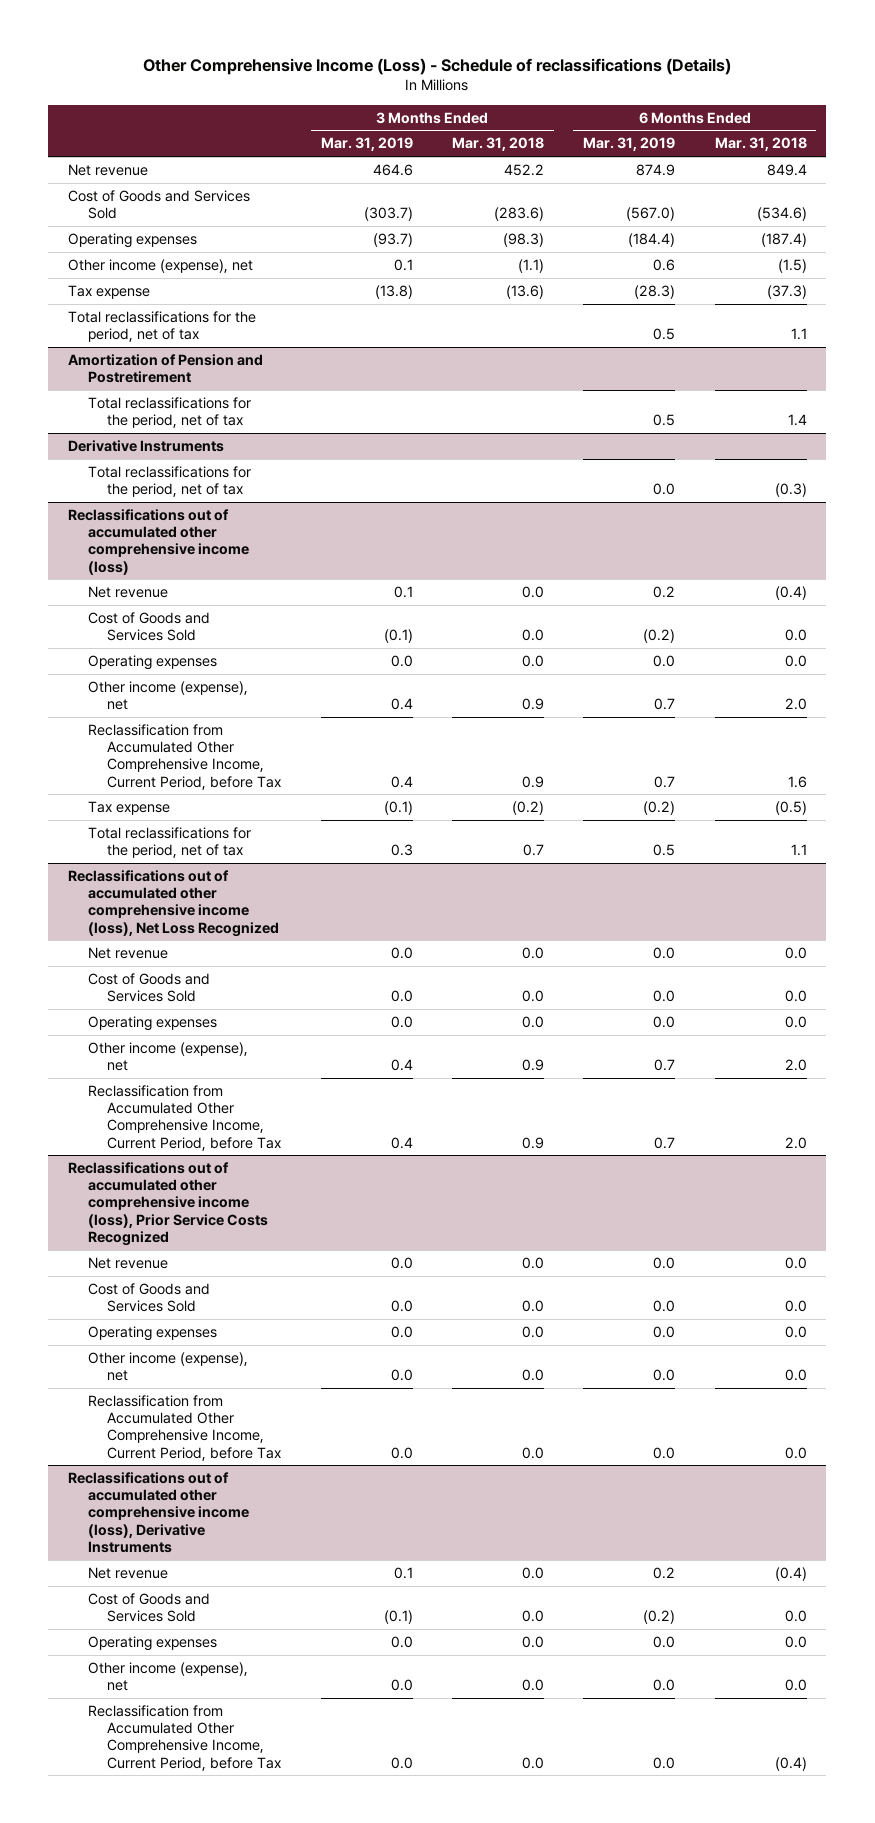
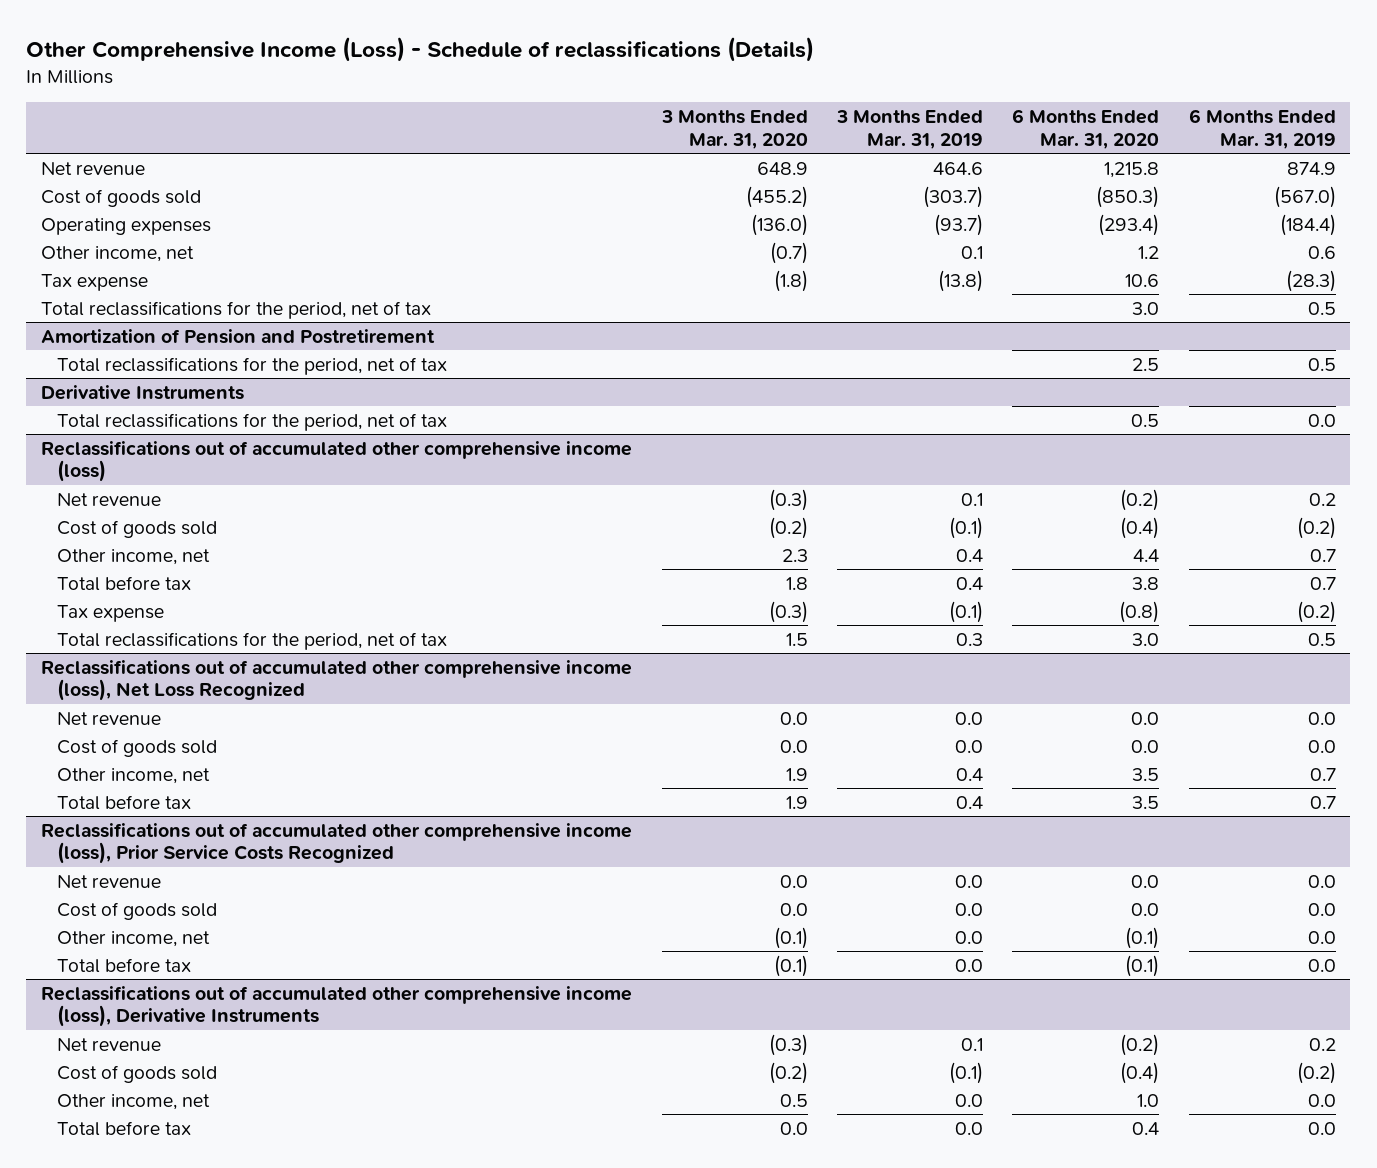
[452,137,545,152] Mar. 31, 2018 -> none
[714,137,807,152] Mar. 31, 2018 -> none
none -> [660,109,808,149] 3 Months Ended Mar. 31, 2020
none -> [1012,108,1160,149] 6 Months Ended Mar. 31, 2020
[68,190,251,220] Cost of Goods and Services Sold -> [41,188,202,207] Cost of goods sold
[68,259,254,274] Other income (expense), net -> [41,245,195,262] Other income, net
[87,655,217,671] Operating expenses -> none
[87,612,210,642] Cost of Goods and Services Sold -> [57,519,218,538] Cost of goods sold
[87,681,248,711] Other income (expense), net -> [57,548,211,565] Other income, net
[87,724,282,790] Reclassification from Accumulated Other Comprehensive Income, Current Period, before Tax -> [57,575,192,591] Total before tax
[87,1016,217,1032] Operating expenses -> none
[87,973,210,1003] Cost of Goods and Services Sold -> [57,738,218,757] Cost of goods sold
[87,1042,248,1072] Other income (expense), net -> [57,767,211,784] Other income, net
[87,1085,282,1151] Reclassification from Accumulated Other Comprehensive Income, Current Period, before Tax -> [57,794,192,810] Total before tax
[87,1326,217,1342] Operating expenses -> none
[87,1283,210,1313] Cost of Goods and Services Sold -> [57,901,218,920] Cost of goods sold
[87,1352,248,1382] Other income (expense), net -> [57,930,211,947] Other income, net
[87,1395,282,1461] Reclassification from Accumulated Other Comprehensive Income, Current Period, before Tax -> [57,957,192,973] Total before tax
[87,1636,217,1652] Operating expenses -> none
[87,1593,210,1623] Cost of Goods and Services Sold -> [57,1064,218,1083] Cost of goods sold
[87,1662,248,1692] Other income (expense), net -> [57,1093,211,1110] Other income, net
[87,1705,282,1771] Reclassification from Accumulated Other Comprehensive Income, Current Period, before Tax -> [57,1120,192,1136] Total before tax

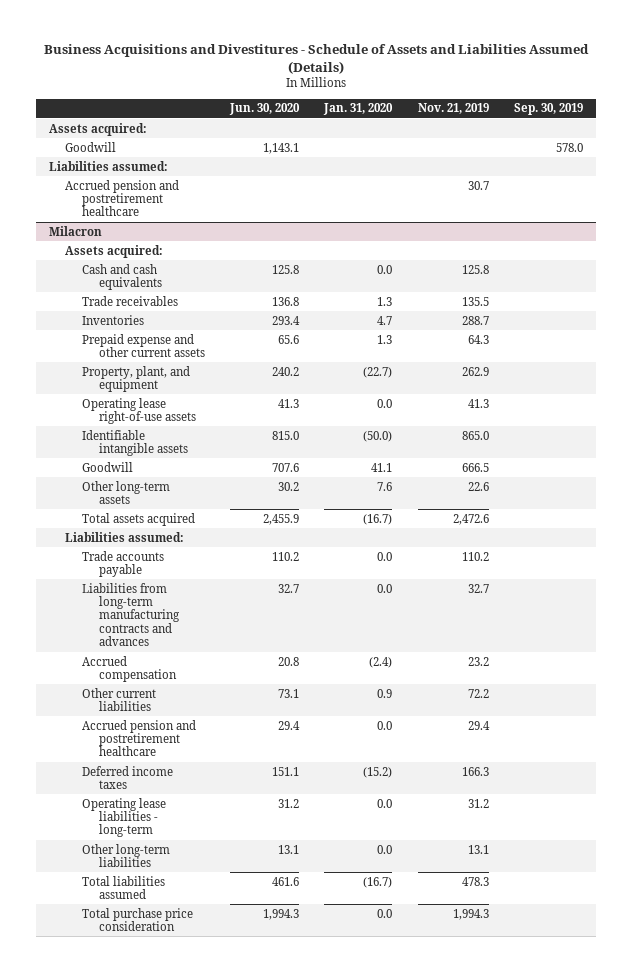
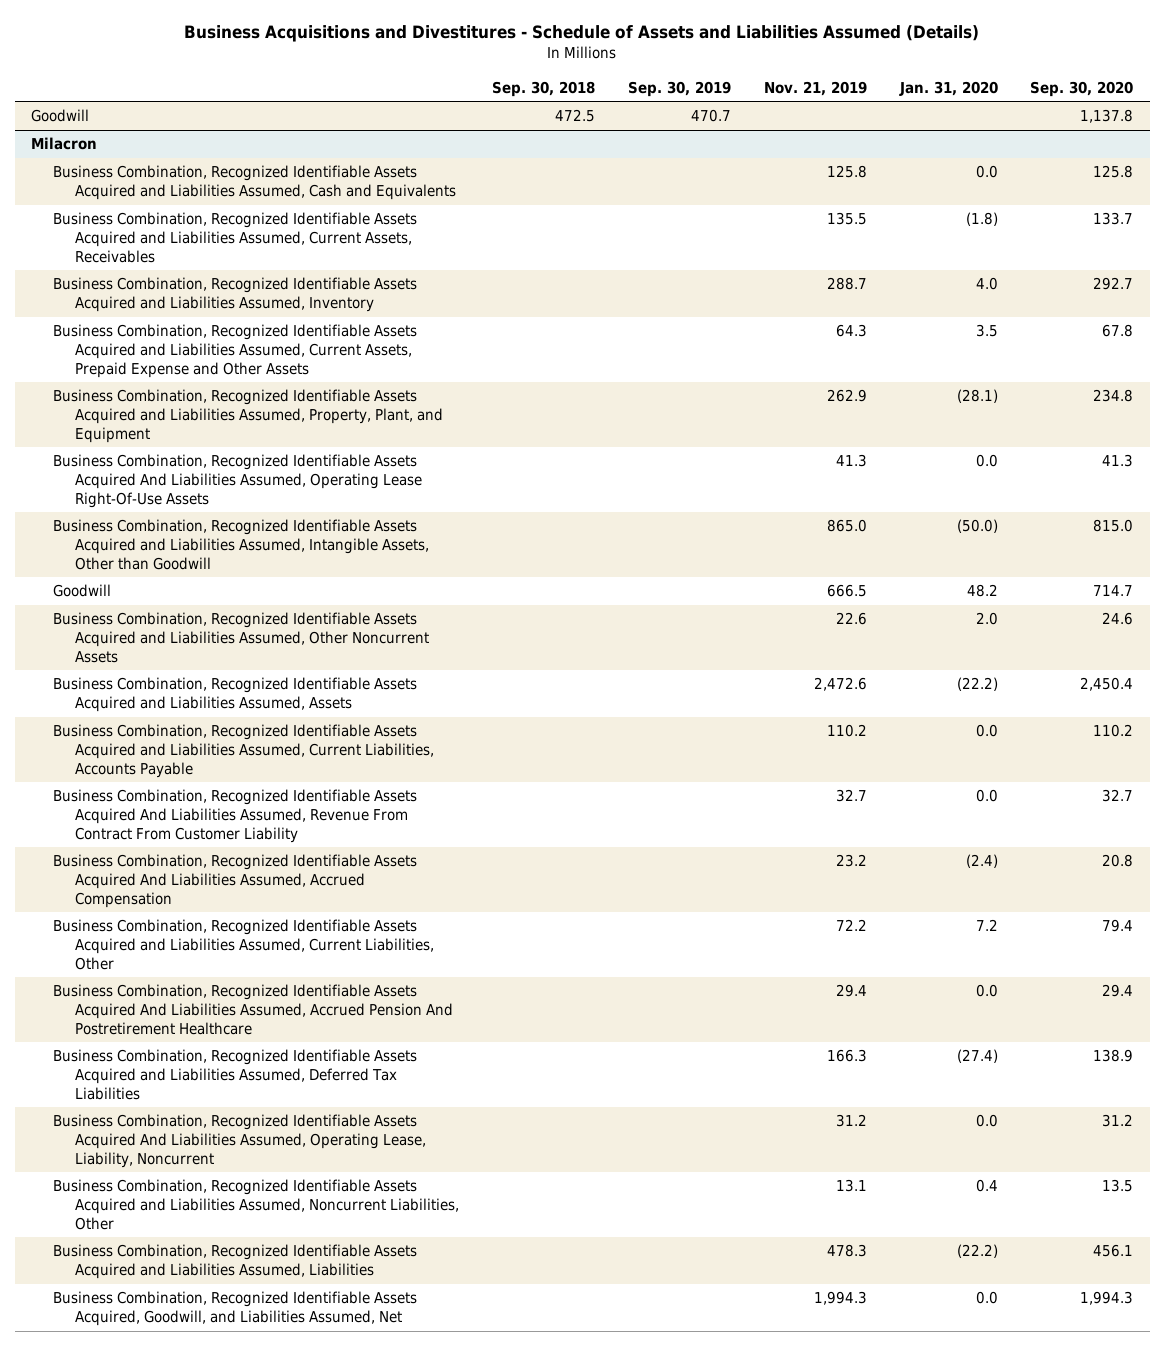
[229,103,301,116] Jun. 30, 2020 -> none
none -> [492,80,596,97] Sep. 30, 2018
none -> [1030,80,1134,97] Sep. 30, 2020
[48,122,147,136] Assets acquired: -> none
[48,160,168,171] Liabilities assumed: -> none
[65,179,180,217] Accrued pension and postretirement healthcare -> none
[555,142,583,152] 578.0 -> [690,109,731,123] 470.7
[65,244,164,258] Assets acquired: -> none
[82,295,179,306] Trade receivables -> none
[82,314,145,325] Inventories -> none
[82,480,171,505] Other long-term assets -> none
[65,531,185,542] Liabilities assumed: -> none
[82,765,174,790] Deferred income taxes -> none
[82,843,171,868] Other long-term liabilities -> none
[82,263,162,291] Cash and cash equivalents -> [53,165,457,201] Business Combination, Recognized Identifiable Assets Acquired and Liabilities Assumed, Cash and Equivalents
none -> [53,212,418,263] Business Combination, Recognized Identifiable Assets Acquired and Liabilities Assumed, Current Assets, Receivables
none -> [53,277,418,313] Business Combination, Recognized Identifiable Assets Acquired and Liabilities Assumed, Inventory
[82,333,205,358] Prepaid expense and other current assets -> [53,324,418,378] Business Combination, Recognized Identifiable Assets Acquired and Liabilities Assumed, Current Assets, Prepaid Expense and Other Assets
[377,334,393,344] 1.3 -> [975,324,998,338] 3.5
[82,365,191,393] Property, plant, and equipment -> [53,389,444,443] Business Combination, Recognized Identifiable Assets Acquired and Liabilities Assumed, Property, Plant, and Equipment
[363,366,393,378] (22.7) -> [956,389,998,404] (28.1)
[82,397,196,425] Operating lease right-of-use assets -> [53,454,423,508] Business Combination, Recognized Identifiable Assets Acquired And Liabilities Assumed, Operating Lease Right-Of-Use Assets
[82,429,188,457] Identifiable intangible assets -> [53,519,430,570] Business Combination, Recognized Identifiable Assets Acquired and Liabilities Assumed, Intangible Assets, Other than Goodwill
[371,462,393,472] 41.1 -> [966,584,998,598] 48.2
none -> [53,612,430,663] Business Combination, Recognized Identifiable Assets Acquired and Liabilities Assumed, Other Noncurrent Assets
[82,512,196,526] Total assets acquired -> [53,677,418,713] Business Combination, Recognized Identifiable Assets Acquired and Liabilities Assumed, Assets
[363,513,393,525] (16.7) -> [956,677,998,692] (22.2)
[82,550,165,578] Trade accounts payable -> [53,724,435,778] Business Combination, Recognized Identifiable Assets Acquired and Liabilities Assumed, Current Liabilities, Accounts Payable
[82,582,180,647] Liabilities from long-term manufacturing contracts and advances -> [53,789,418,843] Business Combination, Recognized Identifiable Assets Acquired And Liabilities Assumed, Revenue From Contract From Customer Liability
[82,655,177,683] Accrued compensation -> [53,854,418,908] Business Combination, Recognized Identifiable Assets Acquired And Liabilities Assumed, Accrued Compensation
[82,687,157,712] Other current liabilities -> [53,919,435,970] Business Combination, Recognized Identifiable Assets Acquired and Liabilities Assumed, Current Liabilities, Other
[377,688,393,698] 0.9 -> [975,919,998,932] 7.2
[82,719,197,757] Accrued pension and postretirement healthcare -> [53,984,454,1035] Business Combination, Recognized Identifiable Assets Acquired And Liabilities Assumed, Accrued Pension And Postretirement Healthcare
none -> [53,1049,418,1100] Business Combination, Recognized Identifiable Assets Acquired and Liabilities Assumed, Deferred Tax Liabilities
[82,797,167,838] Operating lease liabilities - long-term -> [53,1114,427,1168] Business Combination, Recognized Identifiable Assets Acquired And Liabilities Assumed, Operating Lease, Liability, Noncurrent
none -> [53,1179,460,1230] Business Combination, Recognized Identifiable Assets Acquired and Liabilities Assumed, Noncurrent Liabilities, Other
[82,875,166,900] Total liabilities assumed -> [53,1244,418,1280] Business Combination, Recognized Identifiable Assets Acquired and Liabilities Assumed, Liabilities
[363,876,393,888] (16.7) -> [956,1244,998,1259] (22.2)
[82,907,194,932] Total purchase price consideration -> [53,1291,418,1327] Business Combination, Recognized Identifiable Assets Acquired, Goodwill, and Liabilities Assumed, Net

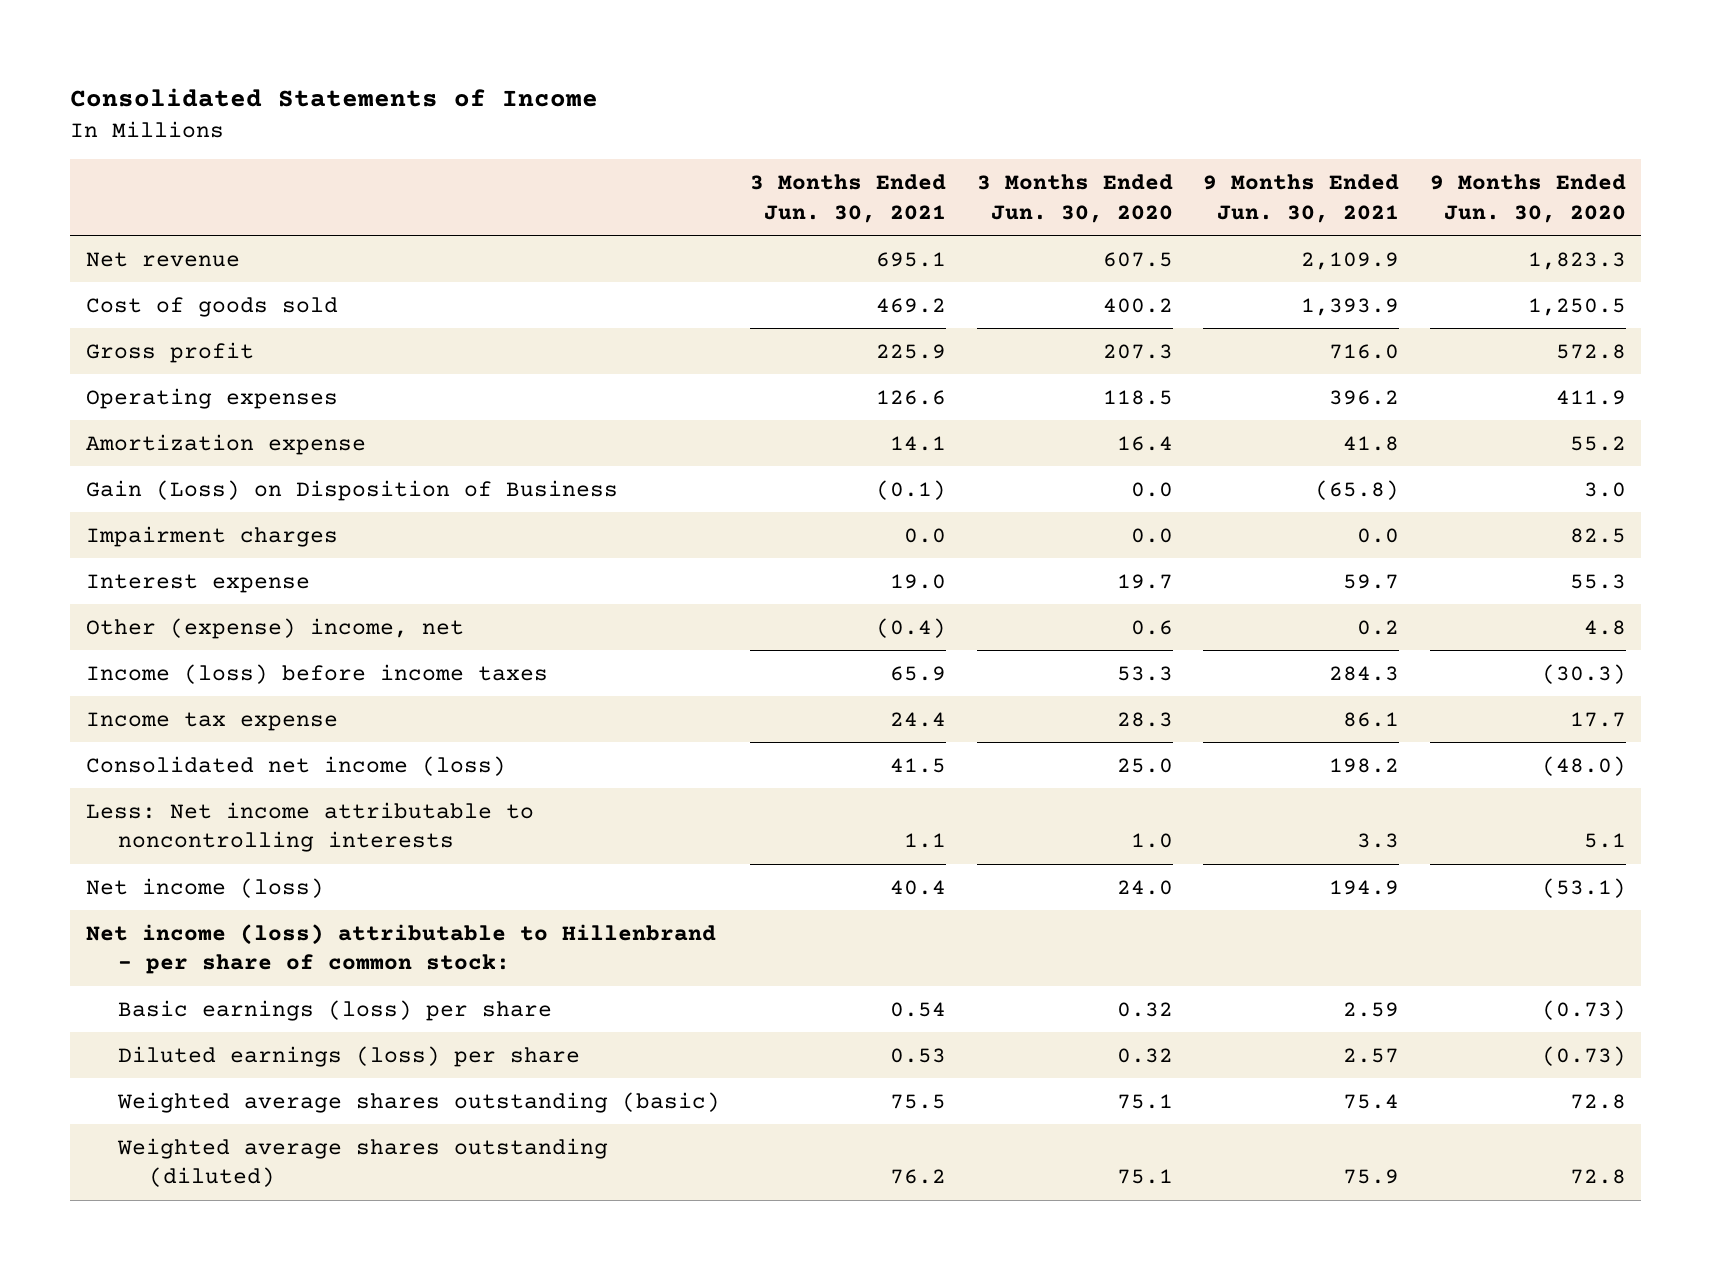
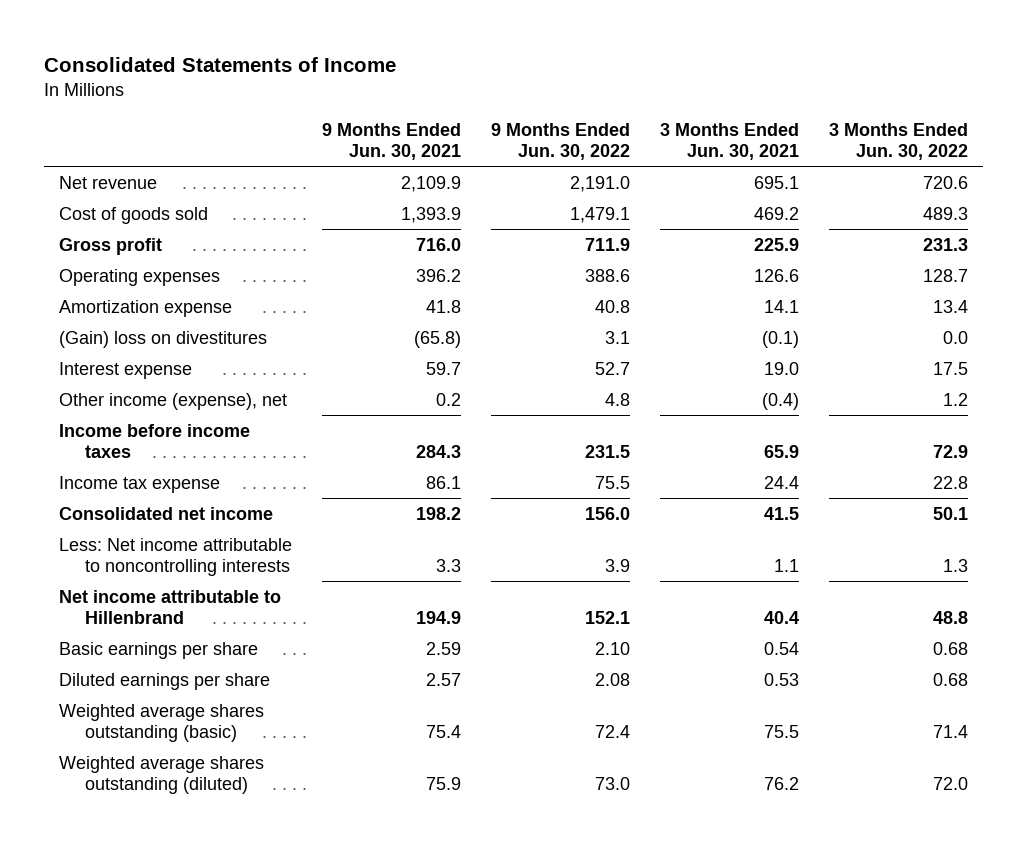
[976,174,1173,223] 3 Months Ended Jun. 30, 2020 -> none
[1429,174,1626,223] 9 Months Ended Jun. 30, 2020 -> none
none -> [491,122,631,161] 9 Months Ended Jun. 30, 2022
none -> [828,122,968,161] 3 Months Ended Jun. 30, 2022
[85,525,338,547] Impairment charges -> none
[85,479,618,501] Gain (Loss) on Disposition of Business -> [59,330,268,348] (Gain) loss on divestitures
[85,617,464,639] Other (expense) income, net -> [59,392,288,410] Other income (expense), net
[85,663,548,684] Income (loss) before income taxes -> [59,423,251,458] Income before income taxes
[85,755,506,776] Consolidated net income (loss) -> [59,506,274,520] Consolidated net income
[85,923,716,975] Net income (loss) attributable to Hillenbrand - per share of common stock: -> none
[85,877,324,898] Net income (loss) -> [59,589,282,624] Net income attributable to Hillenbrand
[117,999,552,1021] Basic earnings (loss) per share -> [59,641,259,659] Basic earnings per share
[117,1045,580,1067] Diluted earnings (loss) per share -> [59,672,271,690] Diluted earnings per share

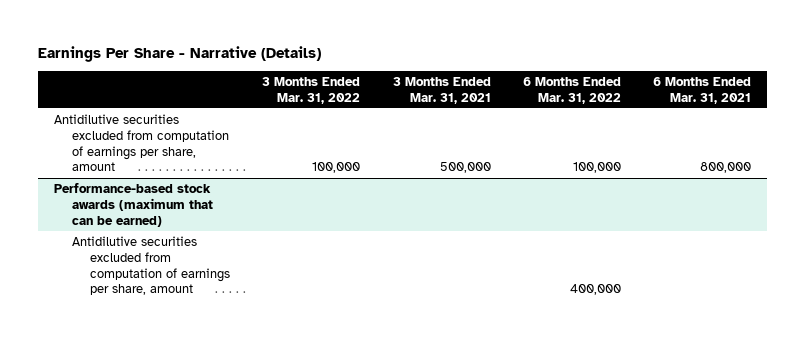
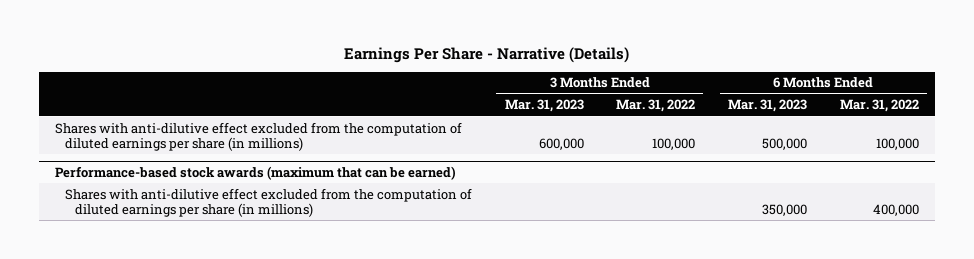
[392,76,491,104] 3 Months Ended Mar. 31, 2021 -> none
[653,76,752,104] 6 Months Ended Mar. 31, 2021 -> none
none -> [504,99,584,113] Mar. 31, 2023
none -> [728,99,808,113] Mar. 31, 2023
[53,114,229,172] Antidilutive securities excluded from computation of earnings per share, amount -> [54,121,462,151] Shares with anti-dilutive effect excluded from the computation of diluted earnings per share (in millions)
[71,236,230,296] Antidilutive securities excluded from computation of earnings per share, amount -> [64,187,472,217] Shares with anti-dilutive effect excluded from the computation of diluted earnings per share (in millions)

